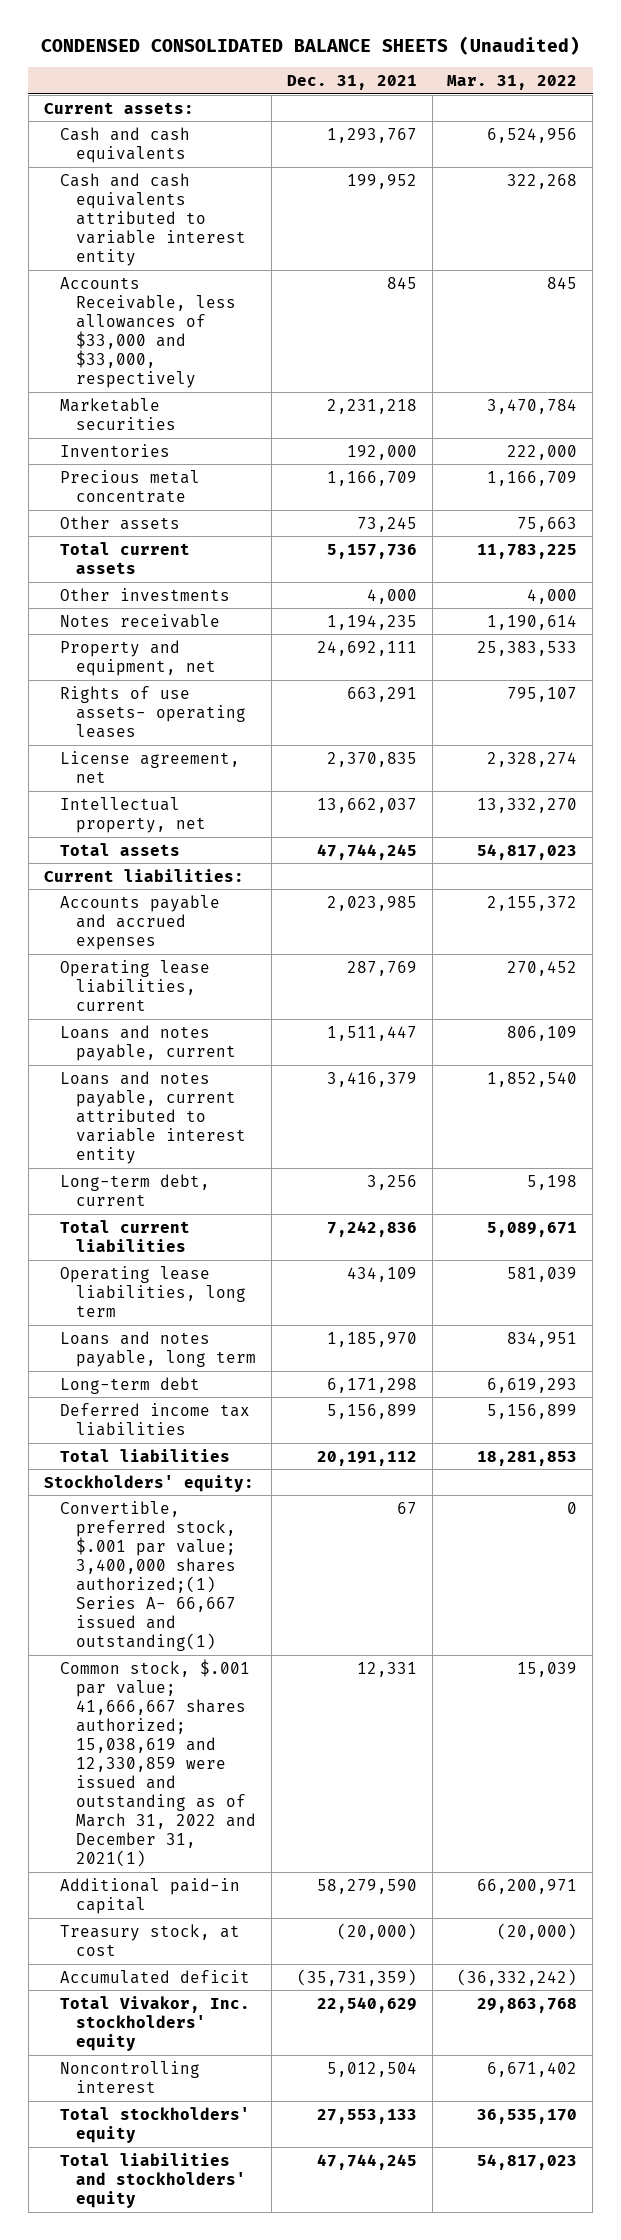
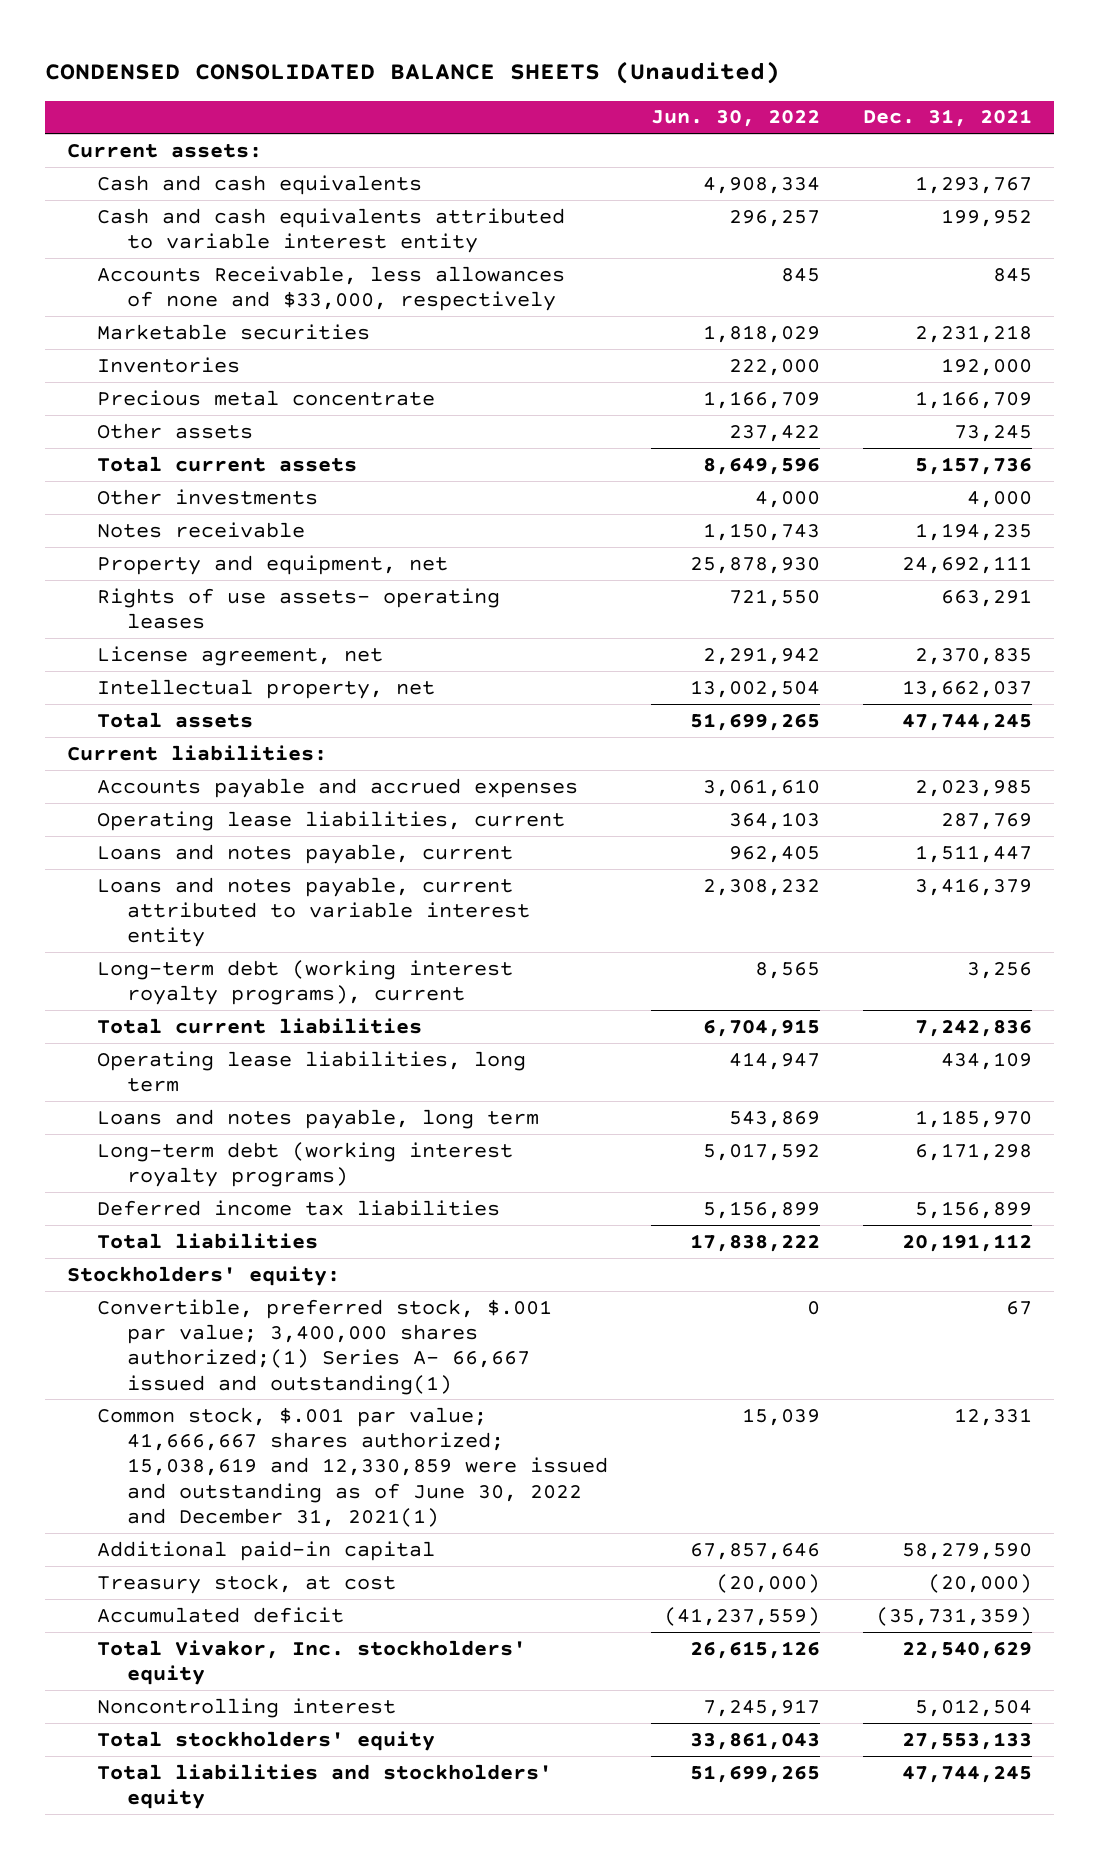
[447,74,578,90] Mar. 31, 2022 -> none
none -> [651,110,821,128] Jun. 30, 2022
[59,276,237,389] Accounts Receivable, less allowances of $33,000 and $33,000, respectively -> [97,265,566,311] Accounts Receivable, less allowances of none and $33,000, respectively
[59,1173,210,1206] Long-term debt, current -> [97,959,514,1005] Long-term debt (working interest royalty programs), current
[59,1376,200,1394] Long-term debt -> [97,1141,514,1187] Long-term debt (working interest royalty programs)
[59,1658,257,1868] Common stock, $.001 par value; 41,666,667 shares authorized; 15,038,619 and 12,330,859 were issued and outstanding as of March 31, 2022 and December 31, 2021(1) -> [97,1406,609,1527] Common stock, $.001 par value; 41,666,667 shares authorized; 15,038,619 and 12,330,859 were issued and outstanding as of June 30, 2022 and December 31, 2021(1)

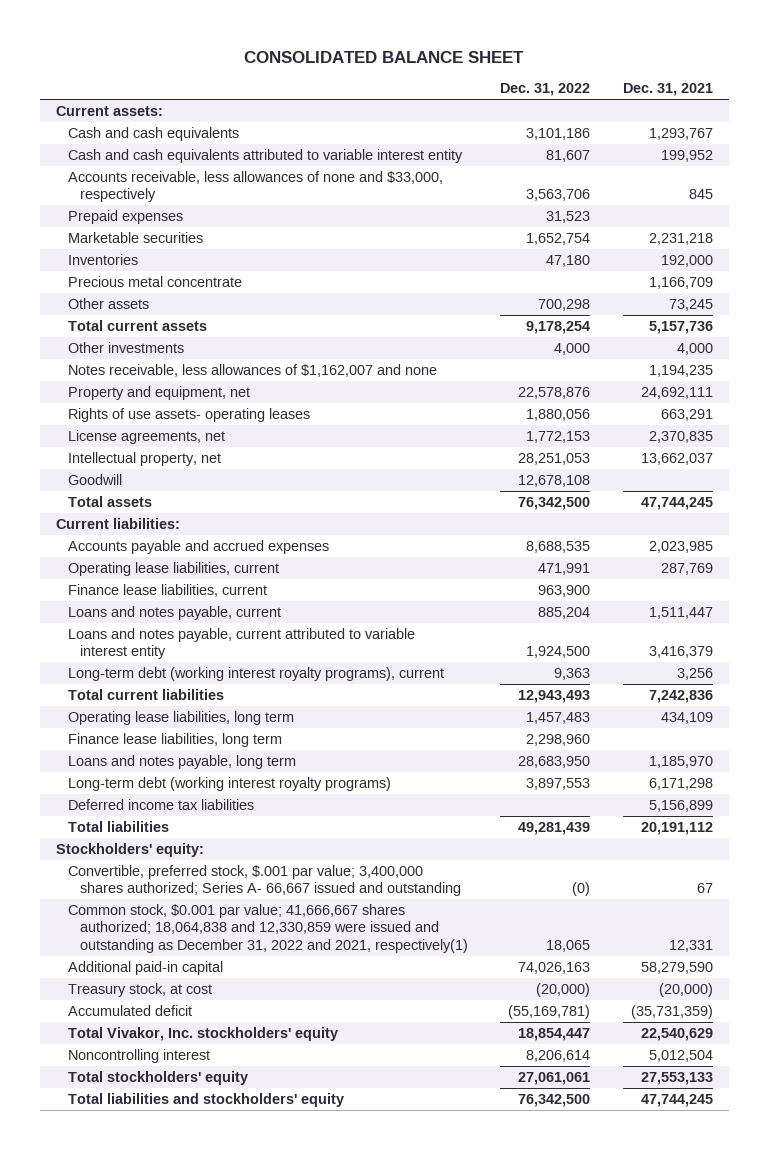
[45,60,781,84] CONDENSED CONSOLIDATED BALANCE SHEETS (Unaudited) -> [244,50,525,63] CONSOLIDATED BALANCE SHEET
[651,110,821,128] Jun. 30, 2022 -> none
none -> [500,83,591,97] Dec. 31, 2022
[97,265,566,311] Accounts Receivable, less allowances of none and $33,000, respectively -> [67,170,443,203] Accounts receivable, less allowances of none and $33,000, respectively
none -> [67,209,183,224] Prepaid expenses
[97,521,306,538] Notes receivable -> [67,363,437,377] Notes receivable, less allowances of $1,162,007 and none
[97,645,384,666] License agreement, net -> [67,429,225,444] License agreements, net
none -> [67,473,122,485] Goodwill
none -> [67,583,267,597] Finance lease liabilities, current
none -> [67,732,282,747] Finance lease liabilities, long term
[97,1298,553,1395] Convertible, preferred stock, $.001 par value; 3,400,000 shares authorized;(1) Series A- 66,667 issued and outstanding(1) -> [67,864,461,897] Convertible, preferred stock, $.001 par value; 3,400,000 shares authorized; Series A- 66,667 issued and outstanding
[97,1406,609,1527] Common stock, $.001 par value; 41,666,667 shares authorized; 15,038,619 and 12,330,859 were issued and outstanding as of June 30, 2022 and December 31, 2021(1) -> [67,903,468,953] Common stock, $0.001 par value; 41,666,667 shares authorized; 18,064,838 and 12,330,859 were issued and outstanding as December 31, 2022 and 2021, respectively(1)

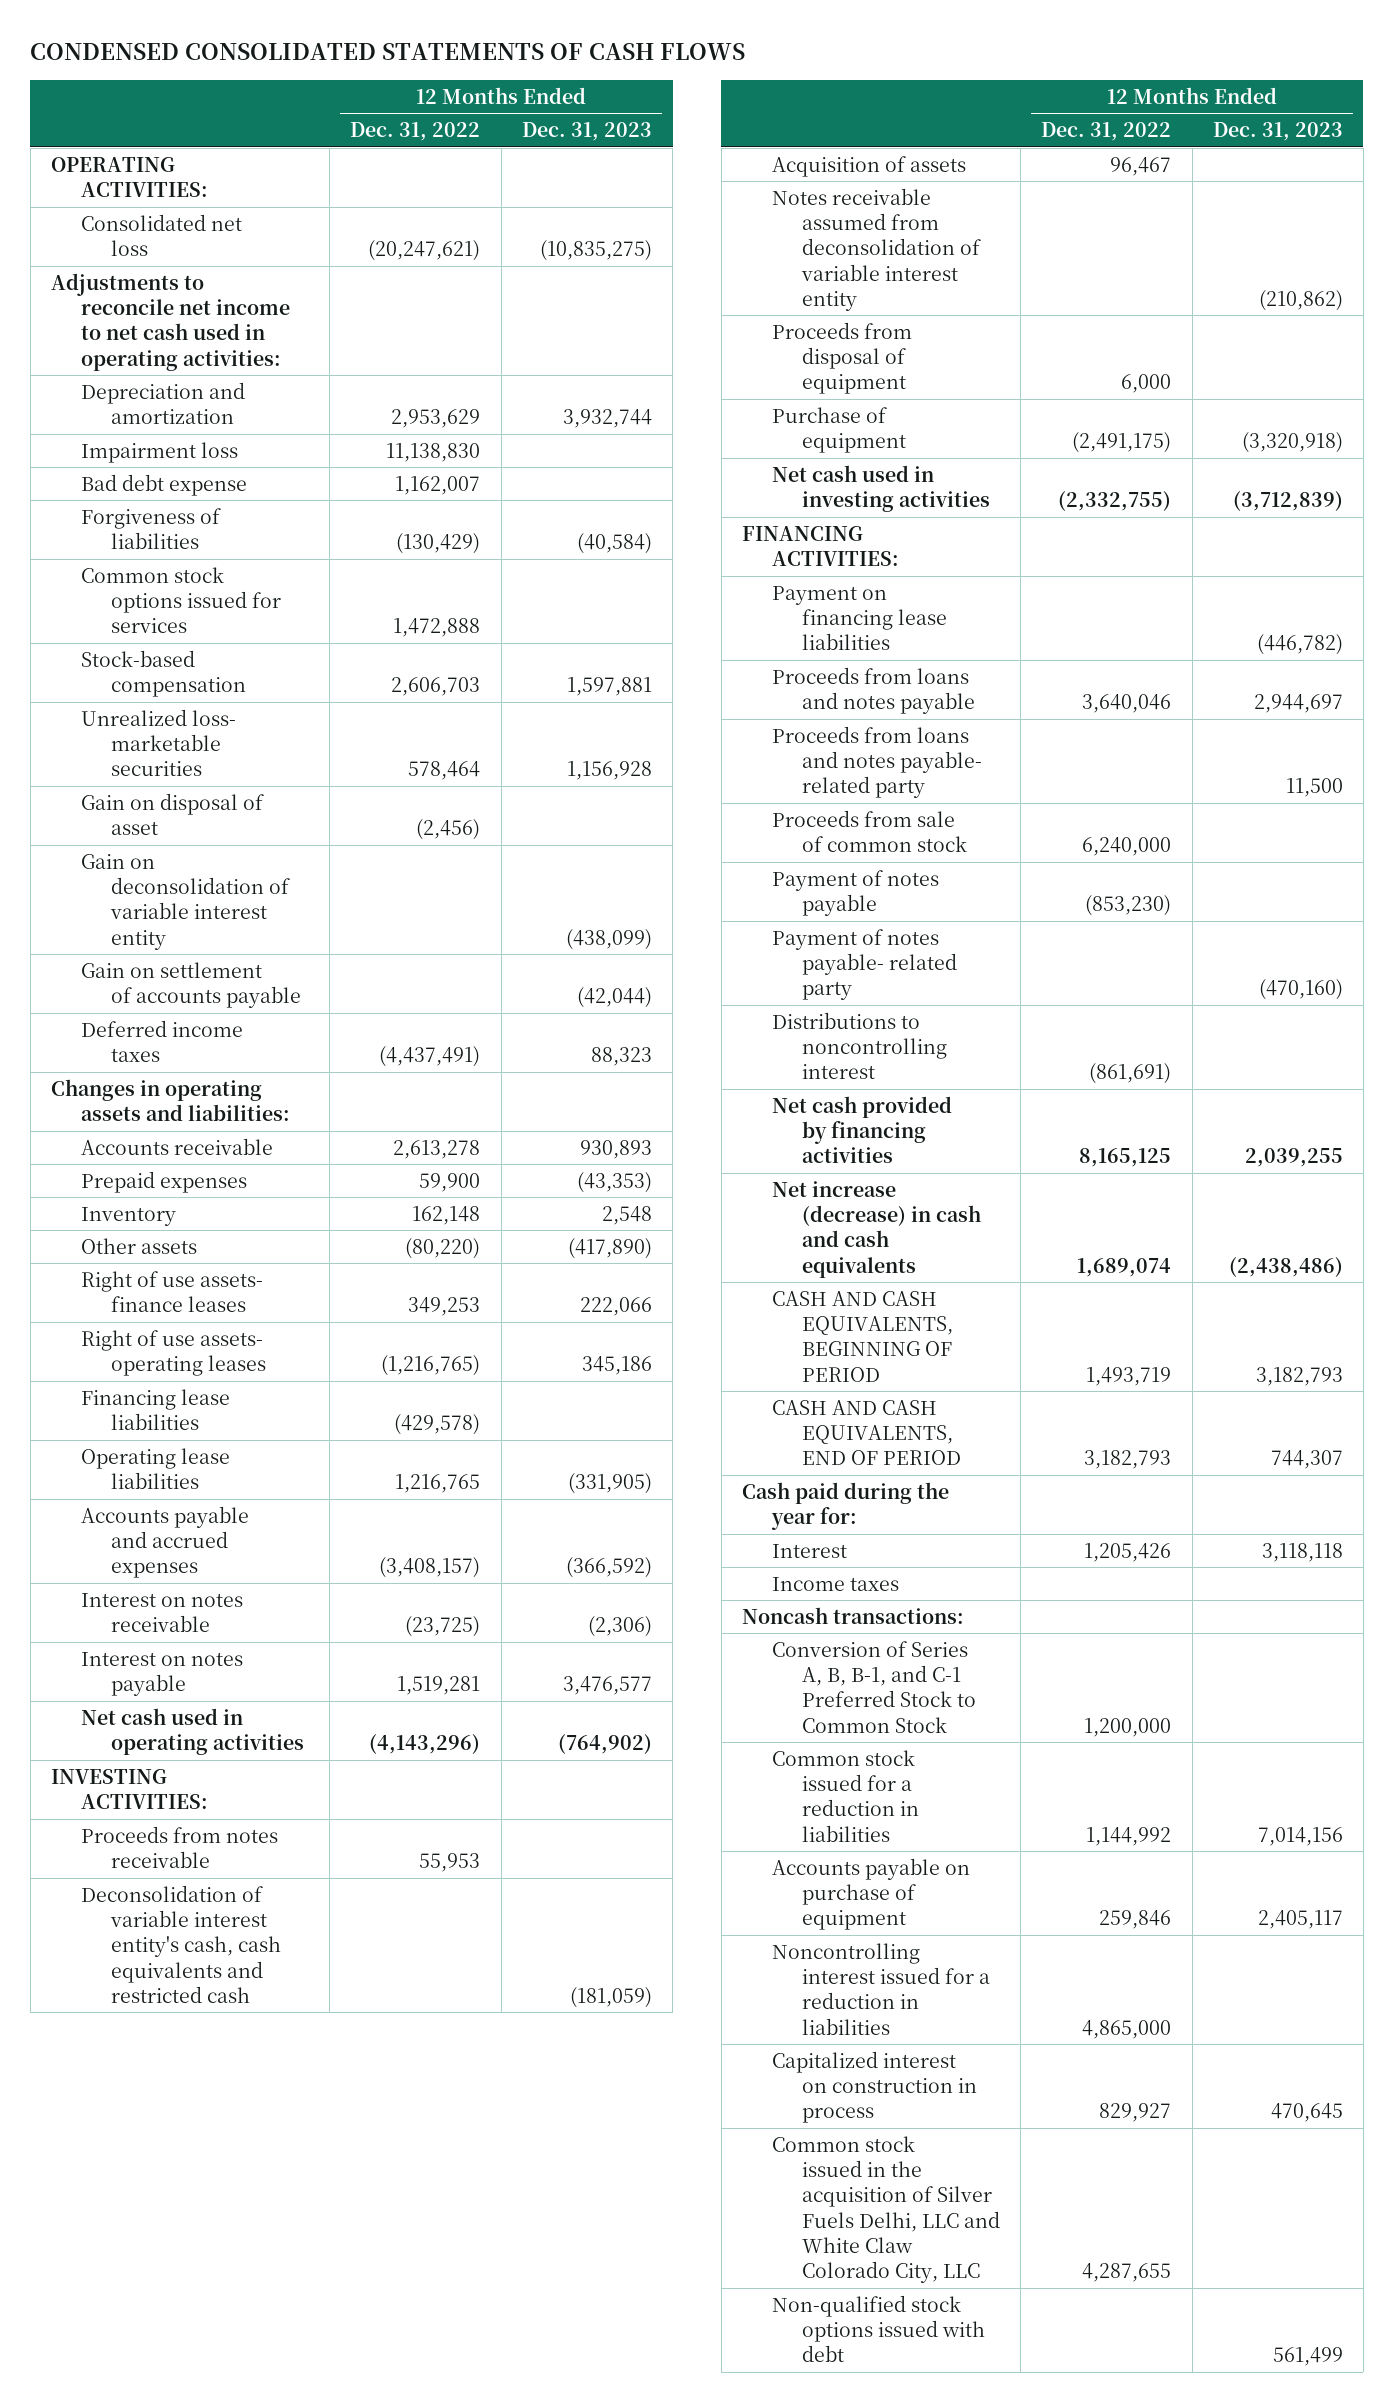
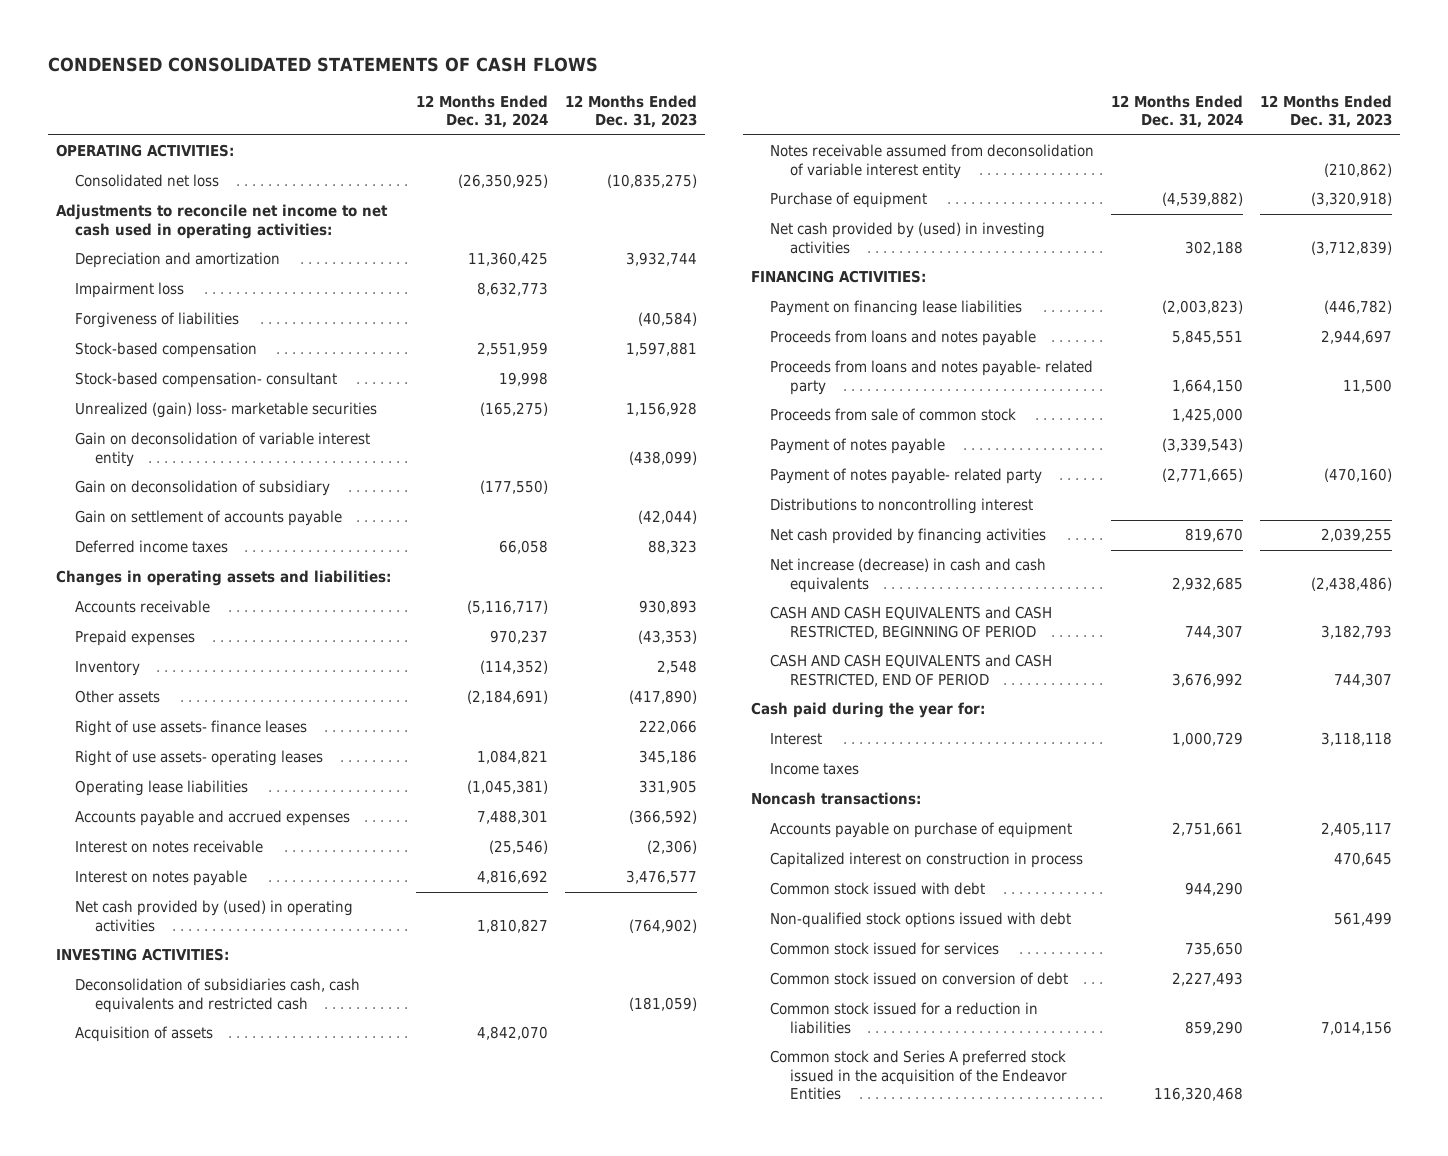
[350,122,481,142] Dec. 31, 2022 -> none
none -> [416,94,549,129] 12 Months Ended Dec. 31, 2024
[81,473,248,496] Bad debt expense -> none
[81,566,282,634] Common stock options issued for services -> none
[81,792,265,836] Gain on disposal of asset -> none
none -> [75,372,338,389] Stock-based compensation- consultant
[81,708,237,777] Unrealized loss- marketable securities -> [75,402,378,419] Unrealized (gain) loss- marketable securities
none -> [75,480,331,497] Gain on deconsolidation of subsidiary
[81,1388,231,1431] Financing lease liabilities -> none
[567,1473,652,1495] (331,905) -> [638,780,697,795] 331,905
[81,1707,305,1756] Net cash used in operating activities -> [75,900,354,932] Net cash provided by (used) in operating activities
[81,1825,279,1869] Proceeds from notes receivable -> none
[81,1884,282,2003] Deconsolidation of variable interest entity's cash, cash equivalents and restricted cash -> [75,978,361,1013] Deconsolidation of subsidiaries cash, cash equivalents and restricted cash
[771,321,912,395] Proceeds from disposal of equipment -> none
[771,464,990,513] Net cash used in investing activities -> [770,222,1046,254] Net cash provided by (used) in investing activities
[771,1290,953,1382] CASH AND CASH EQUIVALENTS, BEGINNING OF PERIOD -> [770,606,1053,639] CASH AND CASH EQUIVALENTS and CASH RESTRICTED, BEGINNING OF PERIOD
[771,1399,961,1466] CASH AND CASH EQUIVALENTS, END OF PERIOD -> [770,654,1053,687] CASH AND CASH EQUIVALENTS and CASH RESTRICTED, END OF PERIOD
[771,1640,976,1733] Conversion of Series A, B, B-1, and C-1 Preferred Stock to Common Stock -> none
[771,1942,990,2035] Noncontrolling interest issued for a reduction in liabilities -> none
[771,2135,1000,2284] Common stock issued in the acquisition of Silver Fuels Delhi, LLC and White Claw Colorado City, LLC -> [770,882,986,896] Common stock issued with debt
none -> [770,942,1000,956] Common stock issued for services
none -> [770,972,1069,986] Common stock issued on conversion of debt
[771,1749,919,1842] Common stock issued for a reduction in liabilities -> [770,1002,1039,1034] Common stock issued for a reduction in liabilities
none -> [770,1050,1067,1101] Common stock and Series A preferred stock issued in the acquisition of the Endeavor Entities

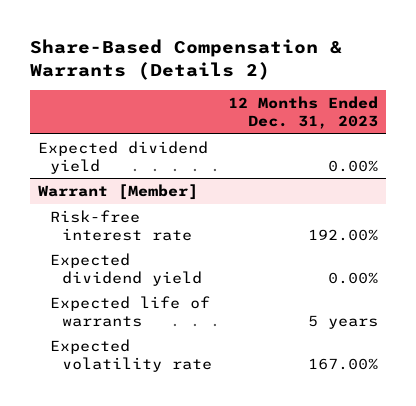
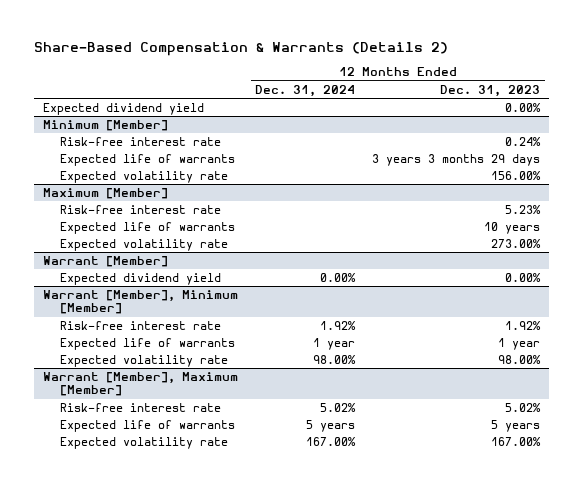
none -> [255,84,356,97] Dec. 31, 2024
none -> [42,120,168,132] Minimum [Member]
none -> [59,137,221,147] Risk-free interest rate
none -> [59,154,235,167] Expected life of warrants
none -> [59,171,228,184] Expected volatility rate
none -> [42,188,168,200] Maximum [Member]
none -> [59,205,221,215] Risk-free interest rate
none -> [59,222,235,235] Expected life of warrants
none -> [59,239,228,252] Expected volatility rate
[50,209,192,241] Risk-free interest rate -> none
none -> [42,290,238,315] Warrant [Member], Minimum [Member]
none -> [59,321,221,331] Risk-free interest rate
none -> [59,338,235,351] Expected life of warrants
none -> [59,355,228,368] Expected volatility rate
none -> [42,372,238,397] Warrant [Member], Maximum [Member]
none -> [59,403,221,413] Risk-free interest rate

